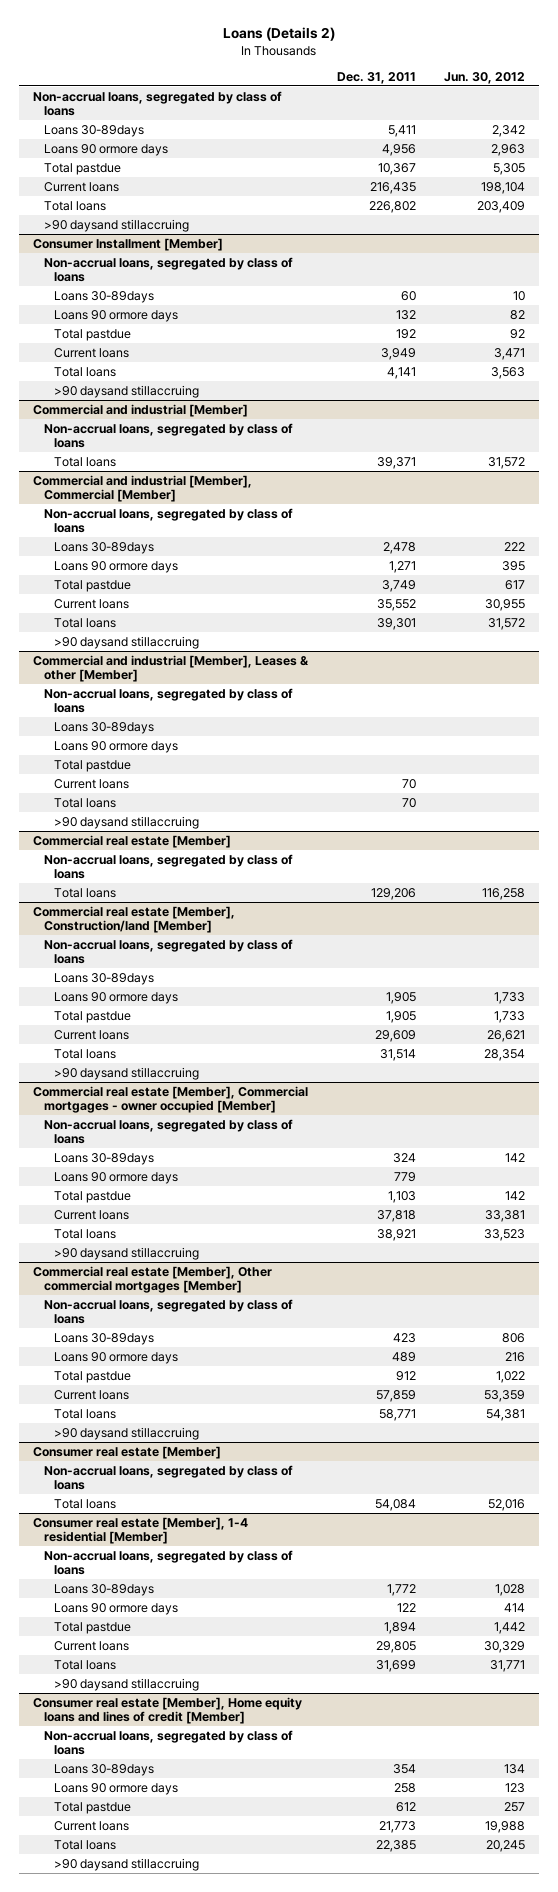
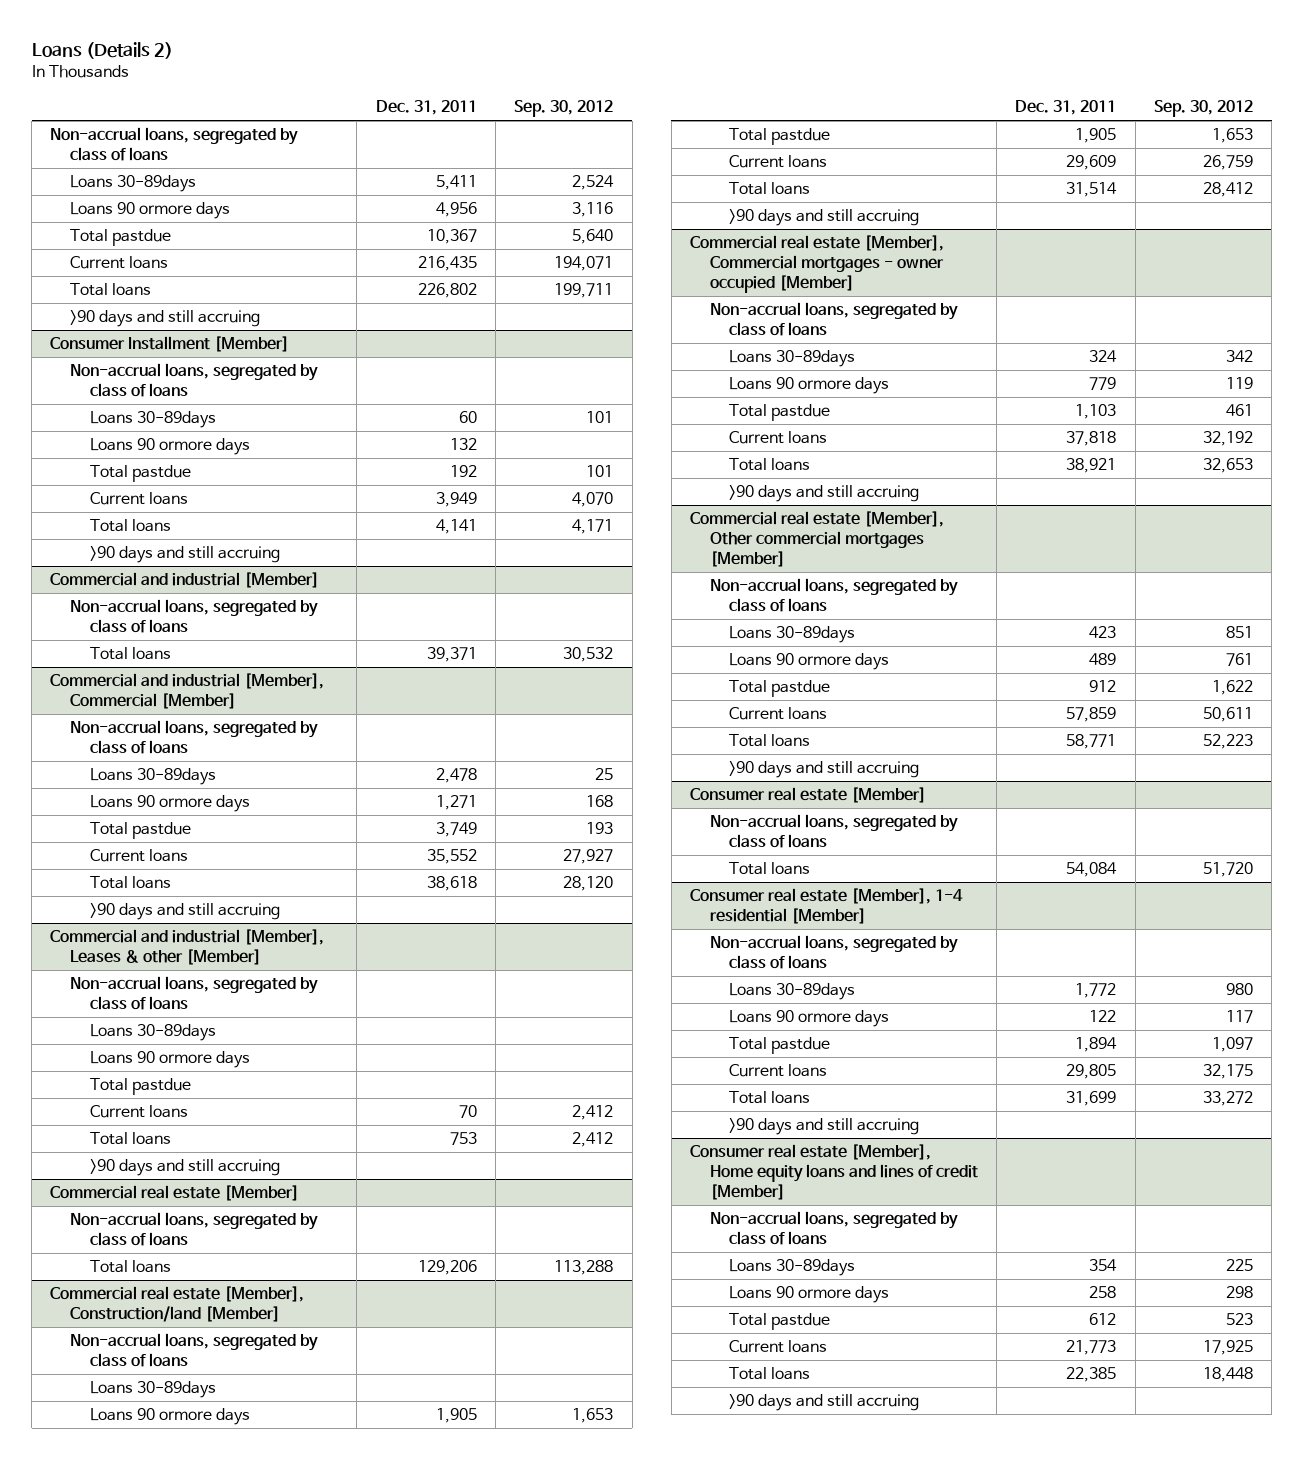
[444,72,526,85] Jun. 30, 2012 -> none
none -> [514,100,614,118] Sep. 30, 2012
[43,218,189,232] >90 daysand stillaccruing -> [70,310,261,328] >90 days and still accruing
[54,384,200,398] >90 daysand stillaccruing -> [89,546,280,564] >90 days and still accruing
[376,617,416,630] 39,301 -> [426,876,477,892] 38,618
[54,635,200,649] >90 daysand stillaccruing -> [89,903,280,921] >90 days and still accruing
[401,797,416,808] 70 -> [449,1132,477,1146] 753
[54,815,200,829] >90 daysand stillaccruing -> [89,1159,280,1177] >90 days and still accruing
[54,1066,200,1080] >90 daysand stillaccruing -> [729,209,920,227] >90 days and still accruing
[54,1246,200,1260] >90 daysand stillaccruing -> [729,485,920,503] >90 days and still accruing
[54,1426,200,1440] >90 daysand stillaccruing -> [729,761,920,779] >90 days and still accruing
[54,1677,200,1691] >90 daysand stillaccruing -> [729,1118,920,1136] >90 days and still accruing
[54,1857,200,1871] >90 daysand stillaccruing -> [729,1394,920,1412] >90 days and still accruing

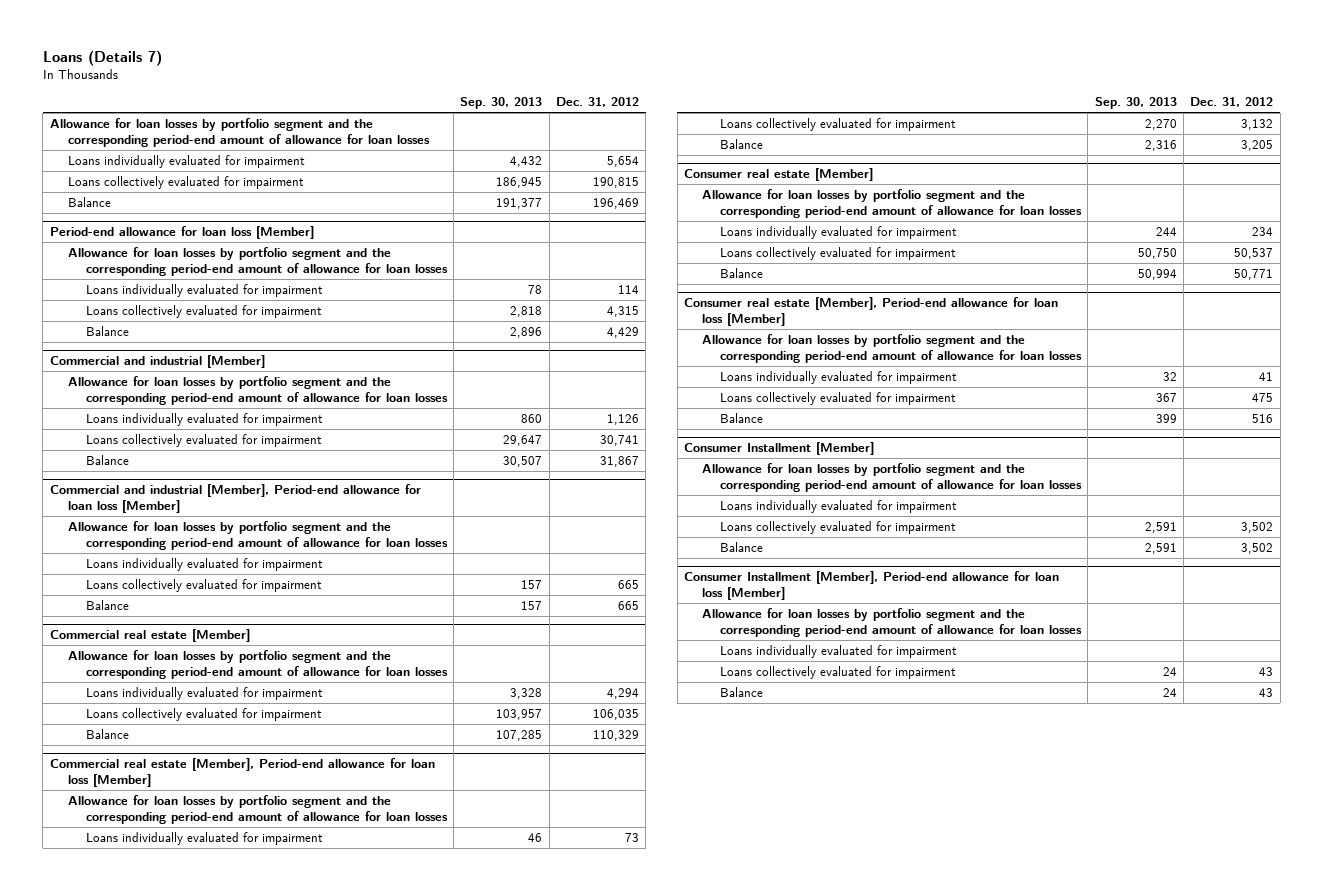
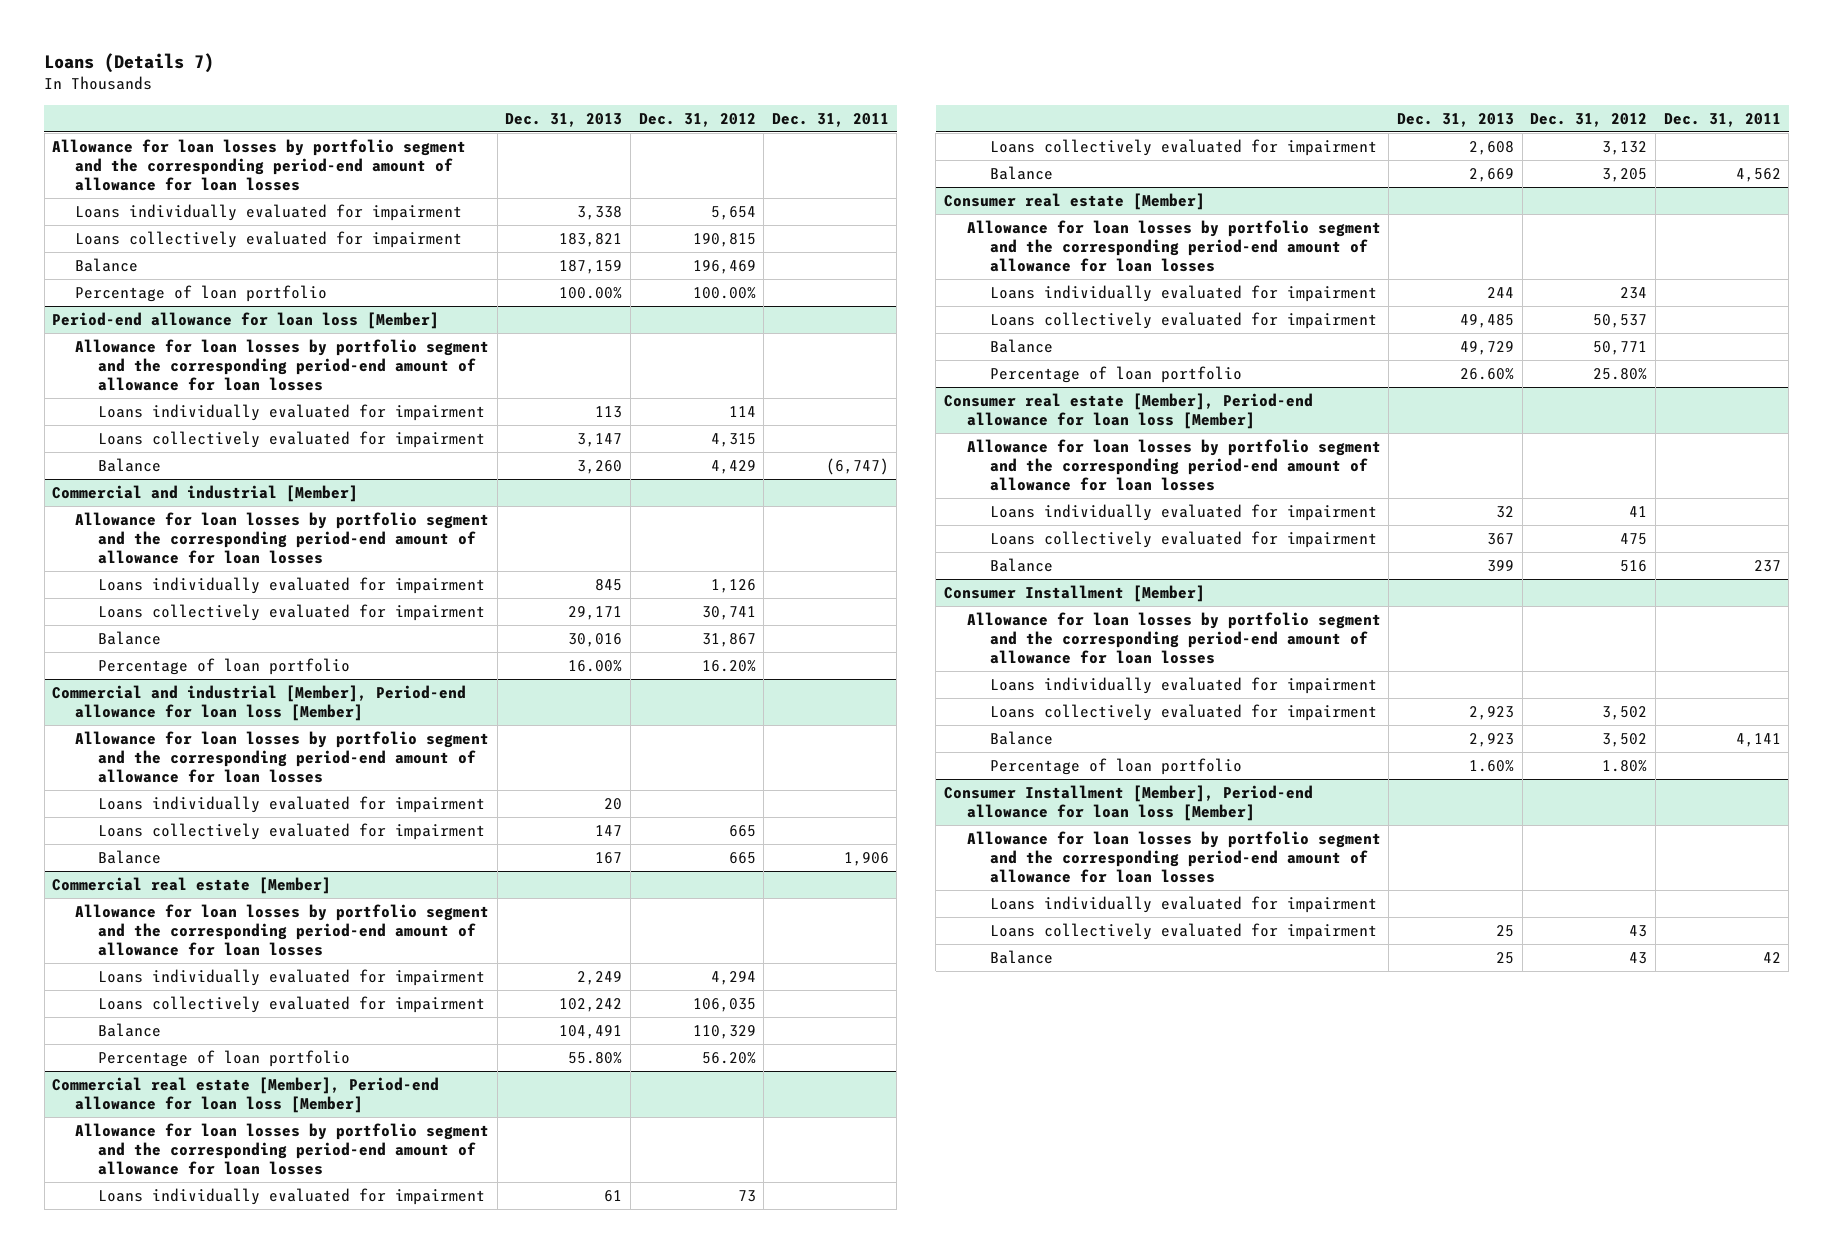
[460,97,543,110] Sep. 30, 2013 -> none
none -> [505,112,623,127] Dec. 31, 2013
none -> [771,112,889,127] Dec. 31, 2011
none -> [74,284,327,302] Percentage of loan portfolio
none -> [97,657,350,675] Percentage of loan portfolio
none -> [97,1049,350,1067] Percentage of loan portfolio
none -> [989,365,1242,383] Percentage of loan portfolio
none -> [989,757,1242,775] Percentage of loan portfolio

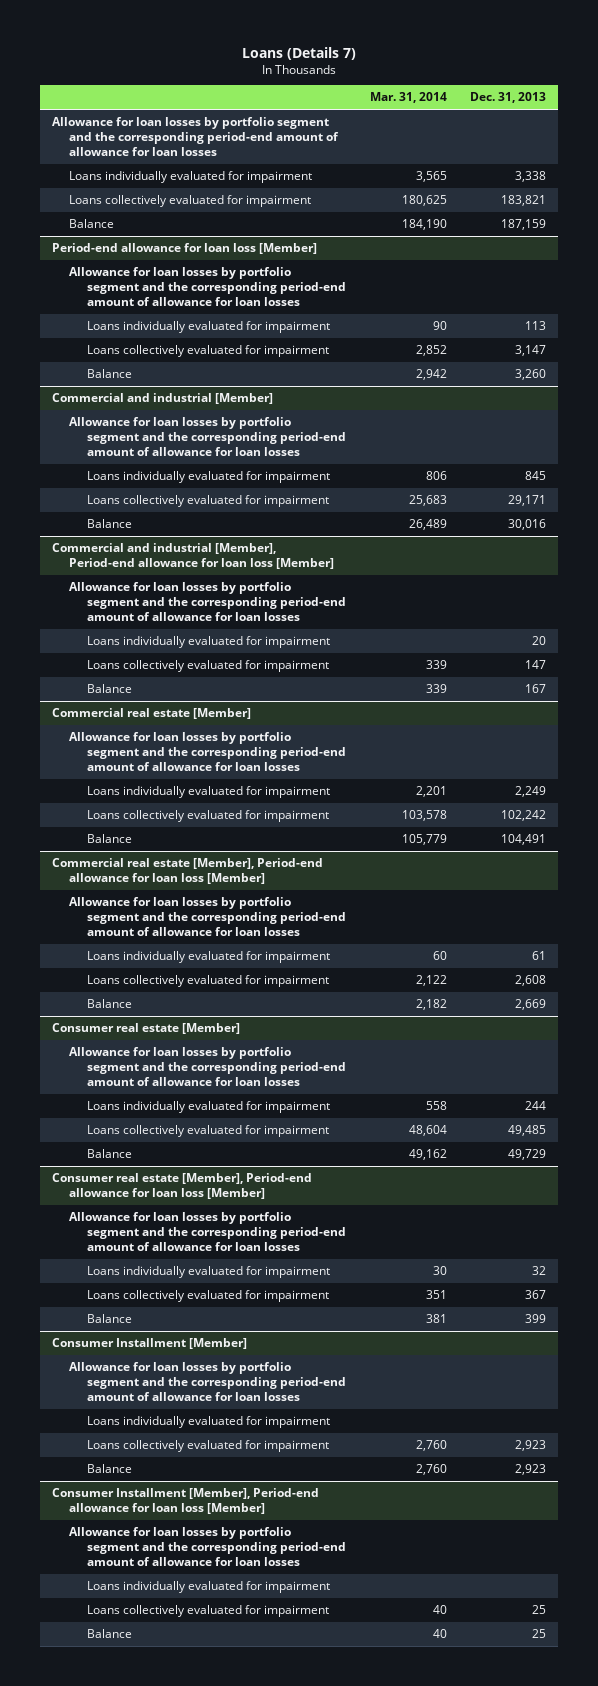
[638,112,756,127] Dec. 31, 2012 -> none
[771,112,889,127] Dec. 31, 2011 -> none
none -> [369,92,447,104] Mar. 31, 2014
[74,284,327,302] Percentage of loan portfolio -> none
[97,657,350,675] Percentage of loan portfolio -> none
[97,1049,350,1067] Percentage of loan portfolio -> none
[989,365,1242,383] Percentage of loan portfolio -> none
[989,757,1242,775] Percentage of loan portfolio -> none

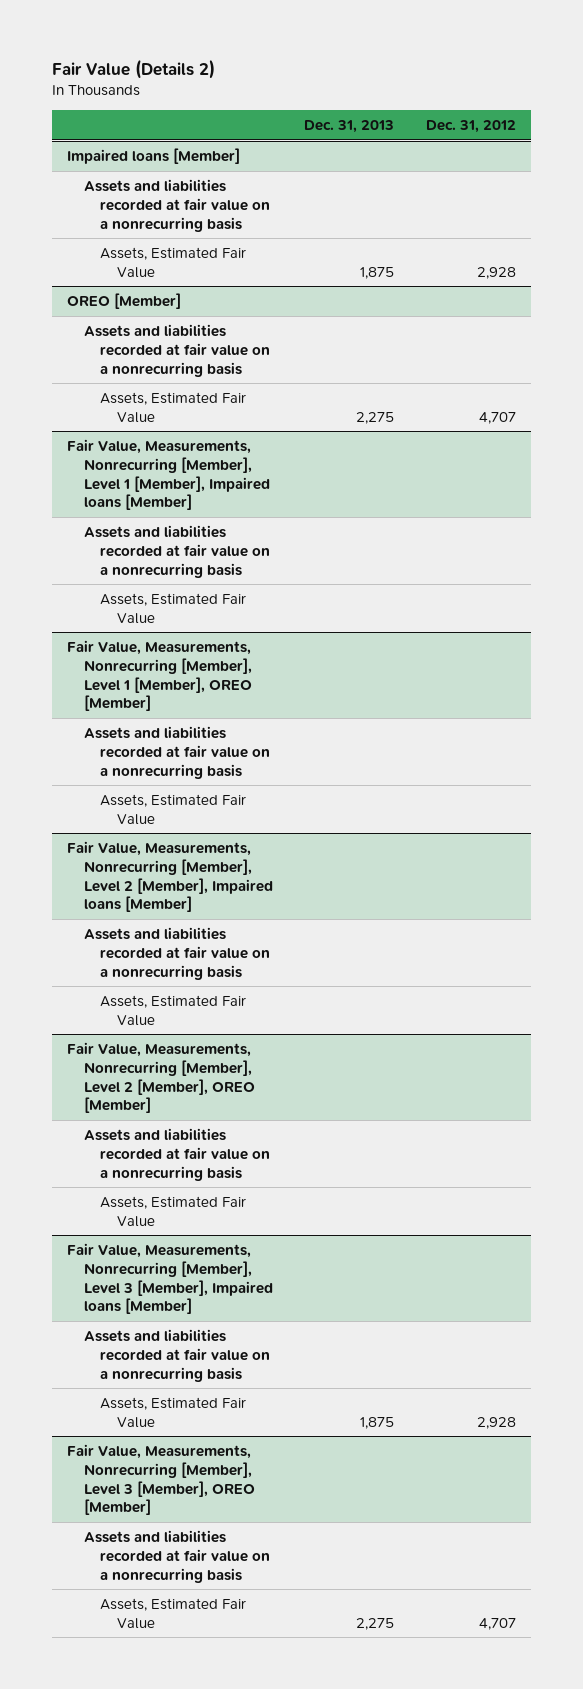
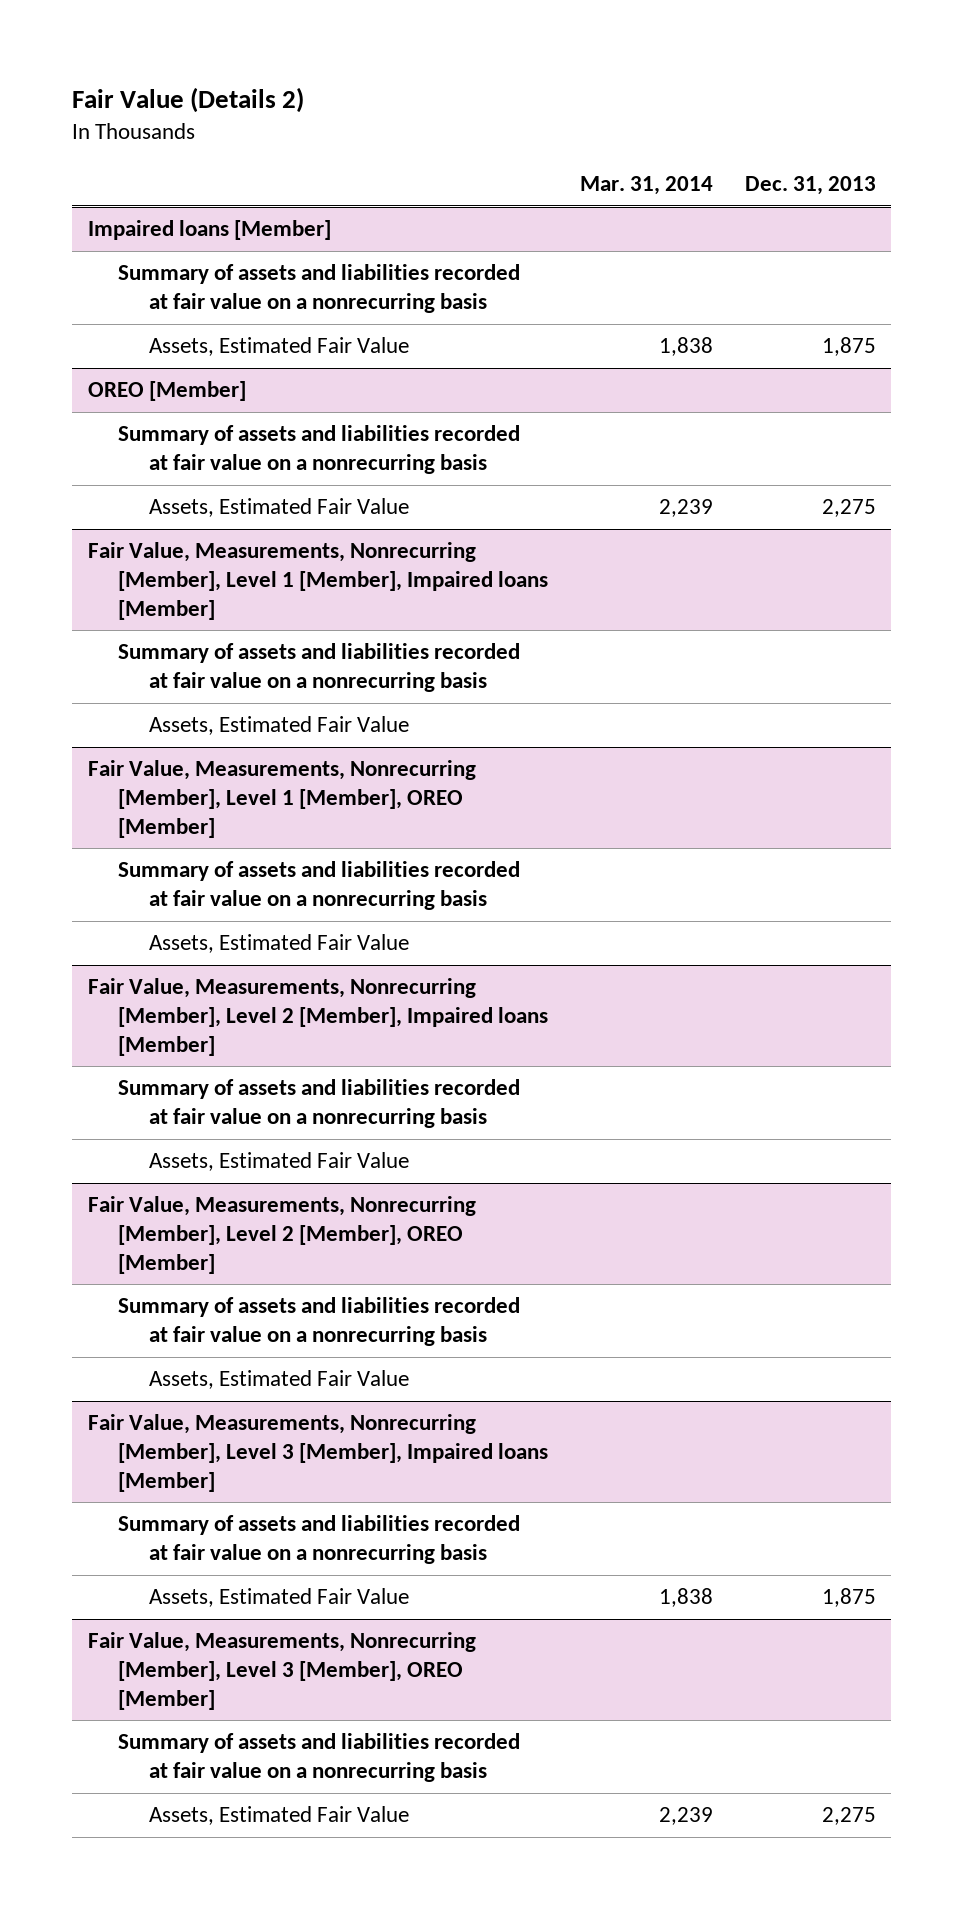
[425,119,516,133] Dec. 31, 2012 -> none
none -> [579,176,713,196] Mar. 31, 2014
[83,178,271,232] Assets and liabilities recorded at fair value on a nonrecurring basis -> [118,264,521,314] Summary of assets and liabilities recorded at fair value on a nonrecurring basis
[83,323,271,377] Assets and liabilities recorded at fair value on a nonrecurring basis -> [118,425,521,475] Summary of assets and liabilities recorded at fair value on a nonrecurring basis
[83,524,271,578] Assets and liabilities recorded at fair value on a nonrecurring basis -> [118,643,521,693] Summary of assets and liabilities recorded at fair value on a nonrecurring basis
[83,725,271,779] Assets and liabilities recorded at fair value on a nonrecurring basis -> [118,861,521,911] Summary of assets and liabilities recorded at fair value on a nonrecurring basis
[83,926,271,980] Assets and liabilities recorded at fair value on a nonrecurring basis -> [118,1079,521,1129] Summary of assets and liabilities recorded at fair value on a nonrecurring basis
[83,1127,271,1181] Assets and liabilities recorded at fair value on a nonrecurring basis -> [118,1297,521,1347] Summary of assets and liabilities recorded at fair value on a nonrecurring basis
[83,1328,271,1382] Assets and liabilities recorded at fair value on a nonrecurring basis -> [118,1515,521,1565] Summary of assets and liabilities recorded at fair value on a nonrecurring basis
[83,1529,271,1583] Assets and liabilities recorded at fair value on a nonrecurring basis -> [118,1733,521,1783] Summary of assets and liabilities recorded at fair value on a nonrecurring basis

